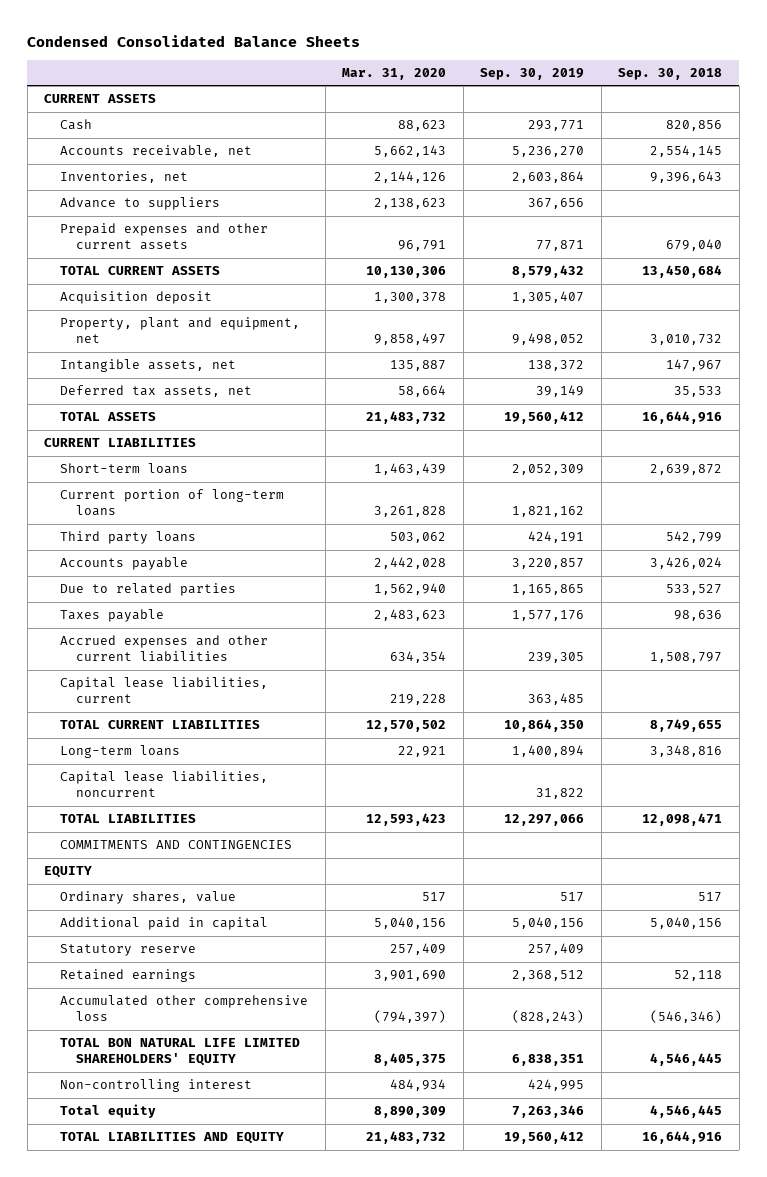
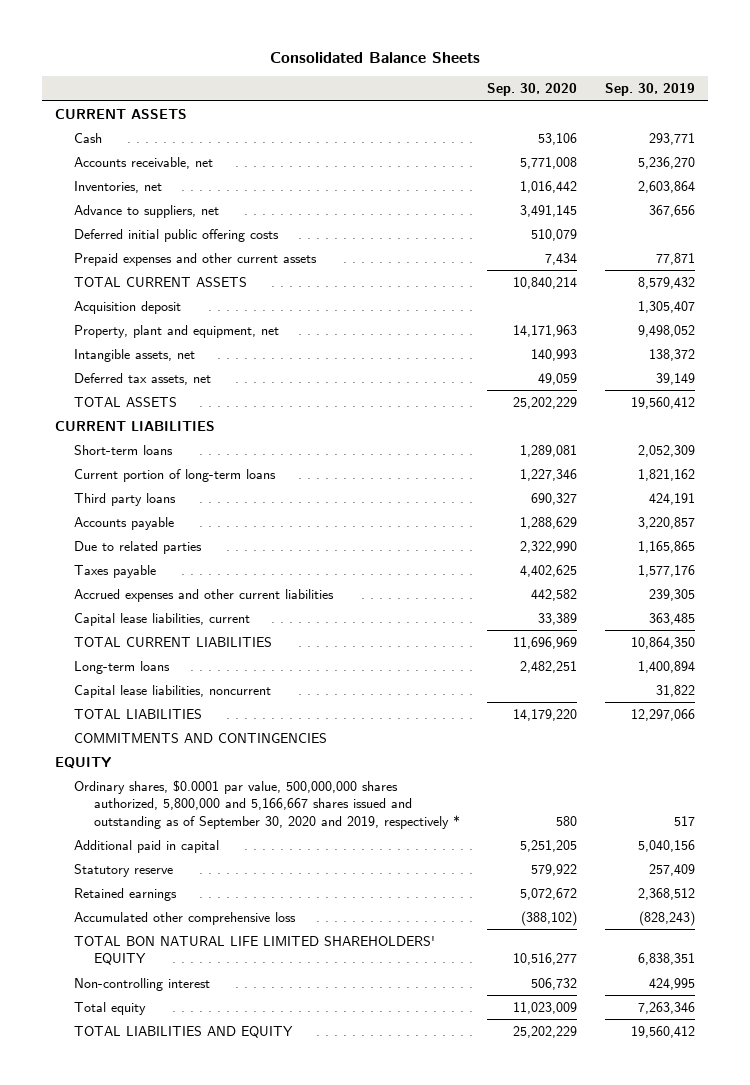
[27,34,361,47] Condensed Consolidated Balance Sheets -> [269,51,480,63] Consolidated Balance Sheets
[342,67,447,80] Mar. 31, 2020 -> none
[618,67,723,80] Sep. 30, 2018 -> none
none -> [487,83,578,97] Sep. 30, 2020
[60,197,221,211] Advance to suppliers -> [74,204,220,218] Advance to suppliers, net
none -> [74,228,280,242] Deferred initial public offering costs
[60,891,237,905] Ordinary shares, value -> [74,779,460,829] Ordinary shares, $0.0001 par value, 500,000,000 shares authorized, 5,800,000 and 5,166,667 shares issued and outstanding as of September 30, 2020 and 2019, respectively *

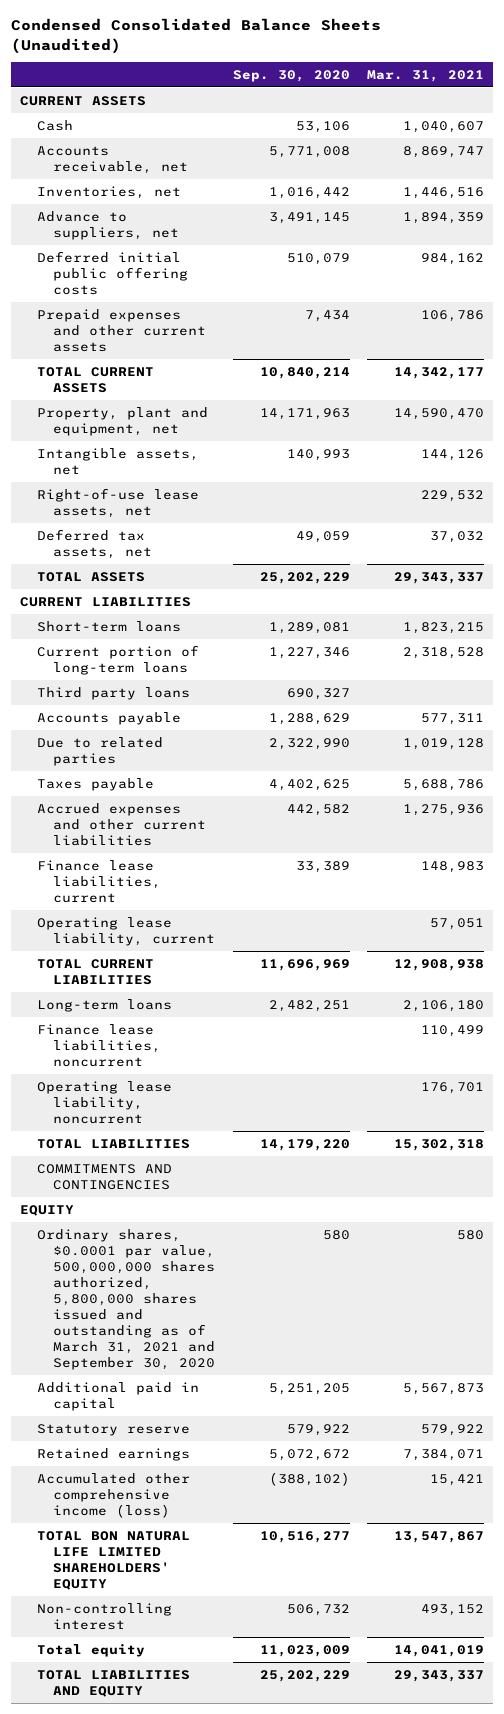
[269,51,480,63] Consolidated Balance Sheets -> [11,18,382,54] Condensed Consolidated Balance Sheets (Unaudited)
[604,83,695,97] Sep. 30, 2019 -> none
none -> [367,69,485,82] Mar. 31, 2021
[74,300,182,314] Acquisition deposit -> none
none -> [36,487,199,518] Right-of-use lease assets, net
[74,612,251,626] Capital lease liabilities, current -> [36,859,162,903] Finance lease liabilities, current
none -> [36,916,216,946] Operating lease liability, current
[74,684,272,698] Capital lease liabilities, noncurrent -> [36,1023,162,1067] Finance lease liabilities, noncurrent
none -> [36,1080,172,1124] Operating lease liability, noncurrent
[74,779,460,829] Ordinary shares, $0.0001 par value, 500,000,000 shares authorized, 5,800,000 and 5,166,667 shares issued and outstanding as of September 30, 2020 and 2019, respectively * -> [36,1228,216,1370] Ordinary shares, $0.0001 par value, 500,000,000 shares authorized, 5,800,000 shares issued and outstanding as of March 31, 2021 and September 30, 2020
[74,911,297,925] Accumulated other comprehensive loss -> [36,1472,190,1518] Accumulated other comprehensive income (loss)

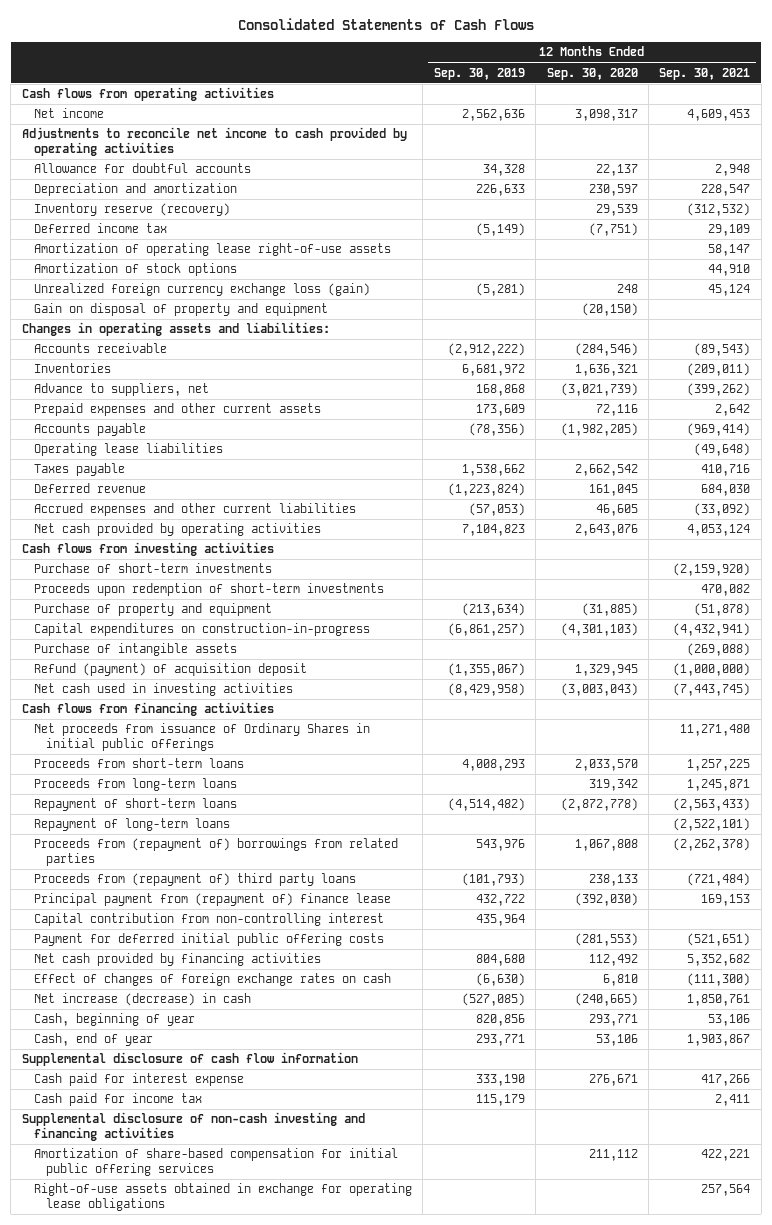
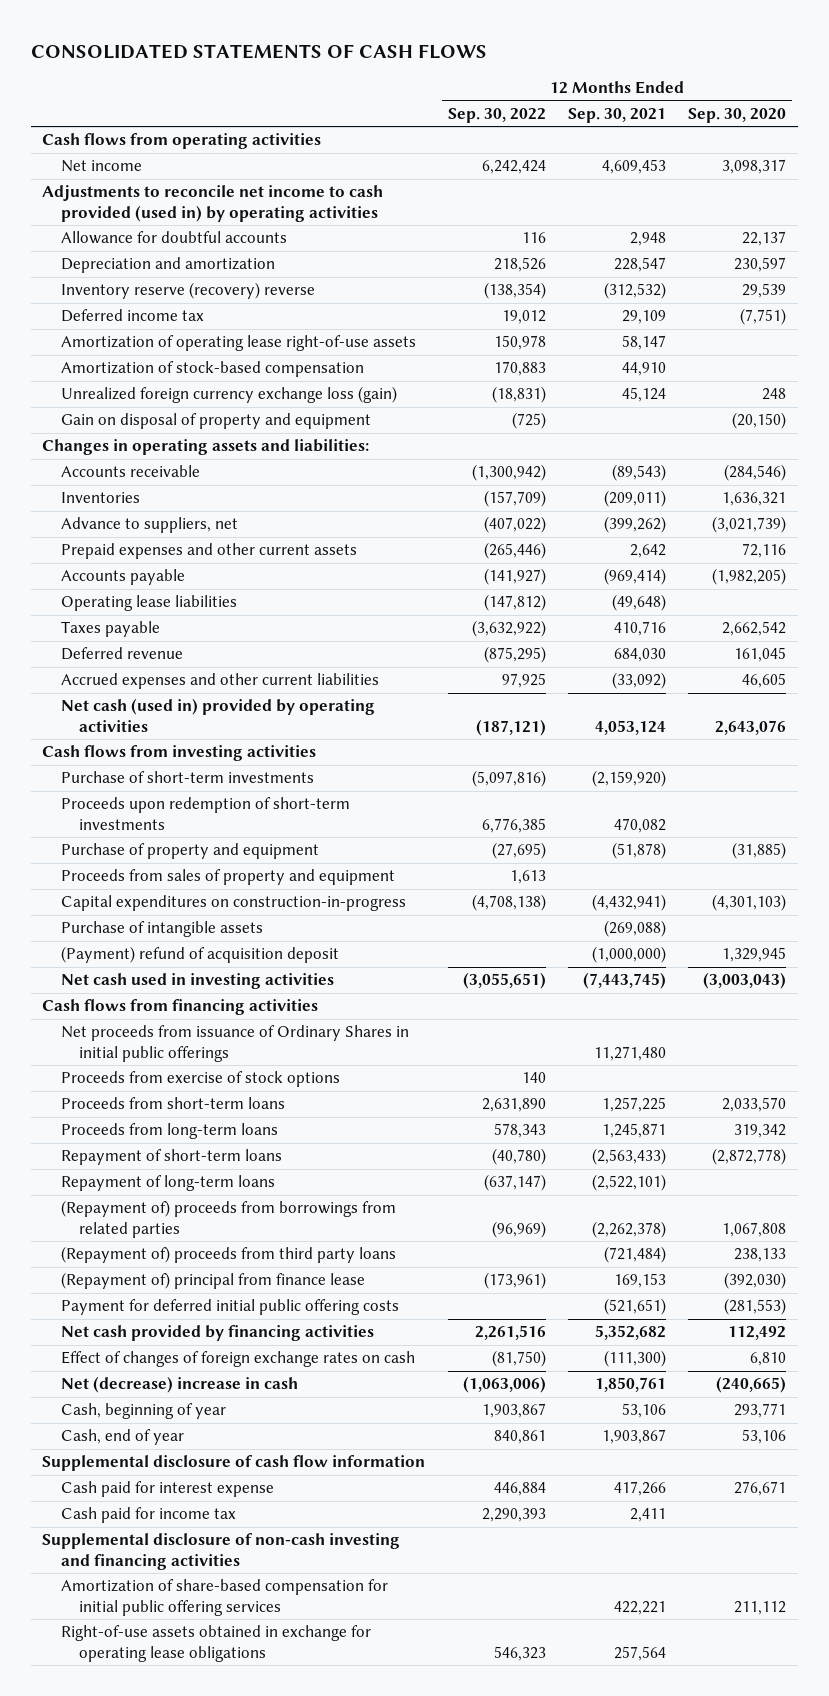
[238,17,535,30] Consolidated Statements of Cash Flows -> [30,43,487,59] CONSOLIDATED STATEMENTS OF CASH FLOWS
[433,67,525,80] Sep. 30, 2019 -> none
none -> [447,107,546,123] Sep. 30, 2022
[21,127,407,157] Adjustments to reconcile net income to cash provided by operating activities -> [42,185,384,223] Adjustments to reconcile net income to cash provided (used in) by operating activities
[33,203,230,217] Inventory reserve (recovery) -> [60,282,315,300] Inventory reserve (recovery) reverse
[33,263,237,277] Amortization of stock options -> [60,361,364,378] Amortization of stock-based compensation
[33,523,321,537] Net cash provided by operating activities -> [60,698,375,733] Net cash (used in) provided by operating activities
none -> [60,869,395,886] Proceeds from sales of property and equipment
[33,663,307,677] Refund (payment) of acquisition deposit -> [60,946,339,964] (Payment) refund of acquisition deposit
none -> [60,1071,340,1088] Proceeds from exercise of stock options
[33,913,384,927] Capital contribution from non-controlling interest -> none
[33,838,398,867] Proceeds from (repayment of) borrowings from related parties -> [60,1200,396,1239] (Repayment of) proceeds from borrowings from related parties
[33,873,356,887] Proceeds from (repayment of) third party loans -> [60,1246,396,1264] (Repayment of) proceeds from third party loans
[33,893,391,907] Principal payment from (repayment of) finance lease -> [60,1272,365,1290] (Repayment of) principal from finance lease
[33,993,251,1007] Net increase (decrease) in cash -> [60,1376,298,1394] Net (decrease) increase in cash

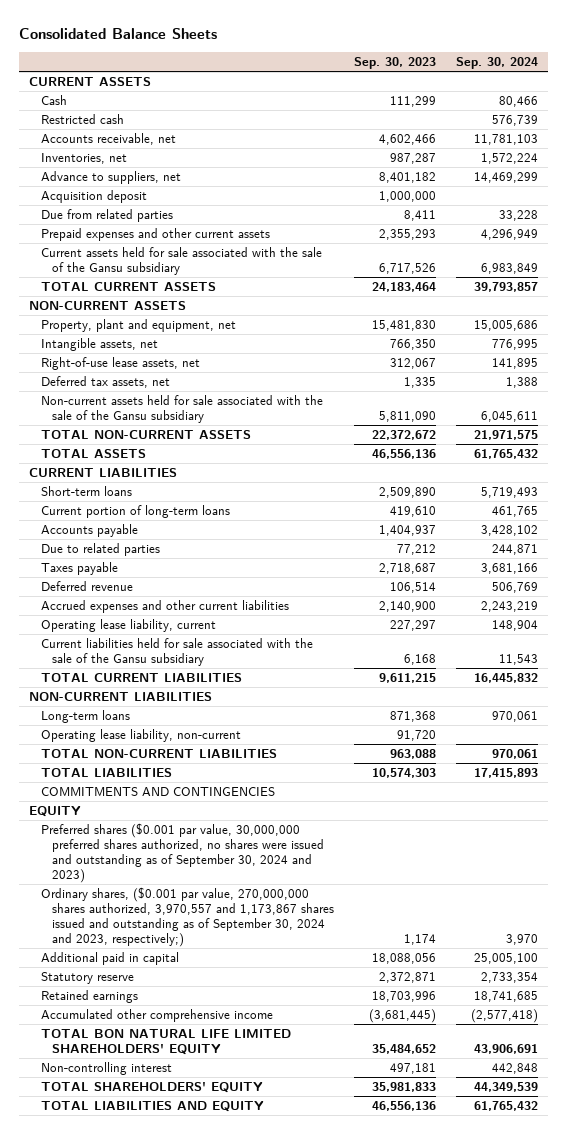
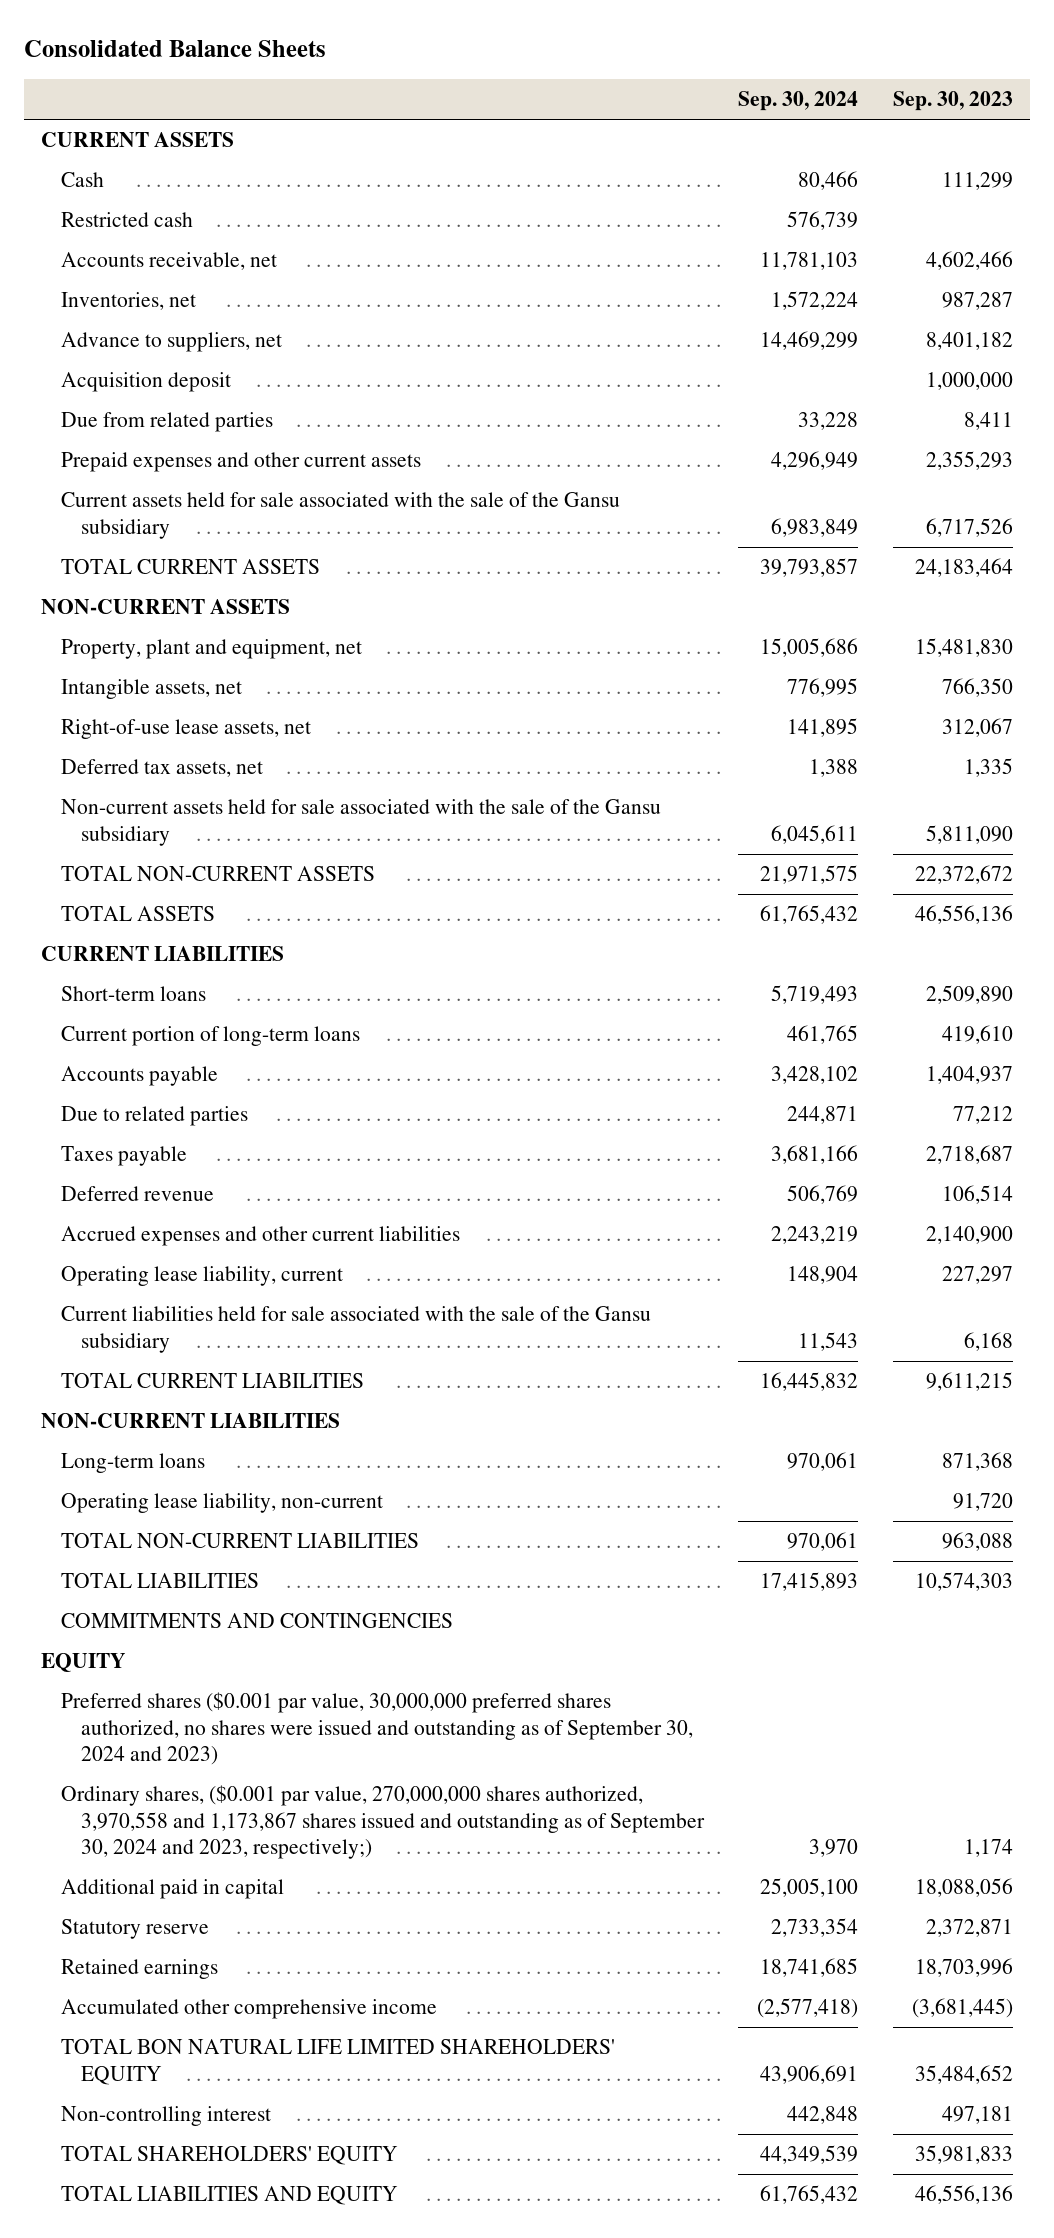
[40,886,335,948] Ordinary shares, ($0.001 par value, 270,000,000 shares authorized, 3,970,557 and 1,173,867 shares issued and outstanding as of September 30, 2024 and 2023, respectively;) -> [60,1785,705,1860] Ordinary shares, ($0.001 par value, 270,000,000 shares authorized, 3,970,558 and 1,173,867 shares issued and outstanding as of September 30, 2024 and 2023, respectively;)

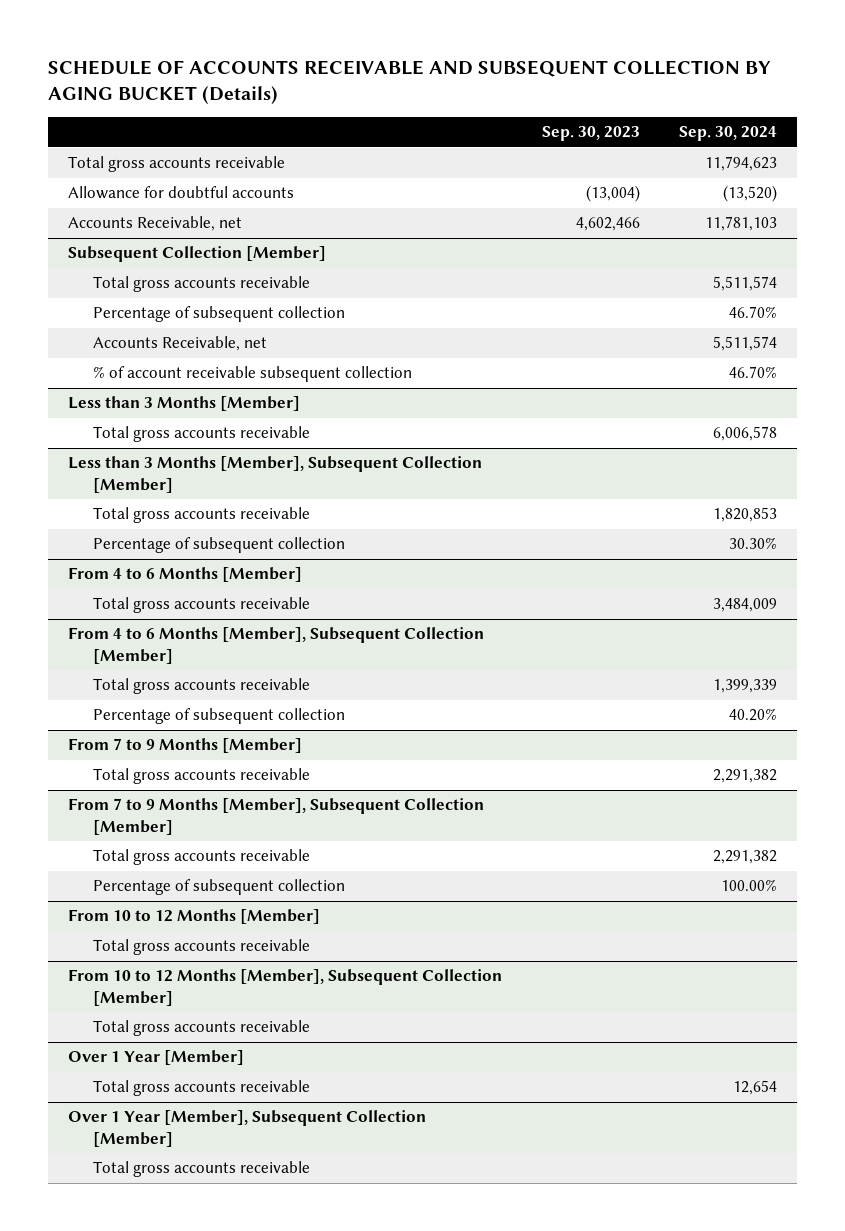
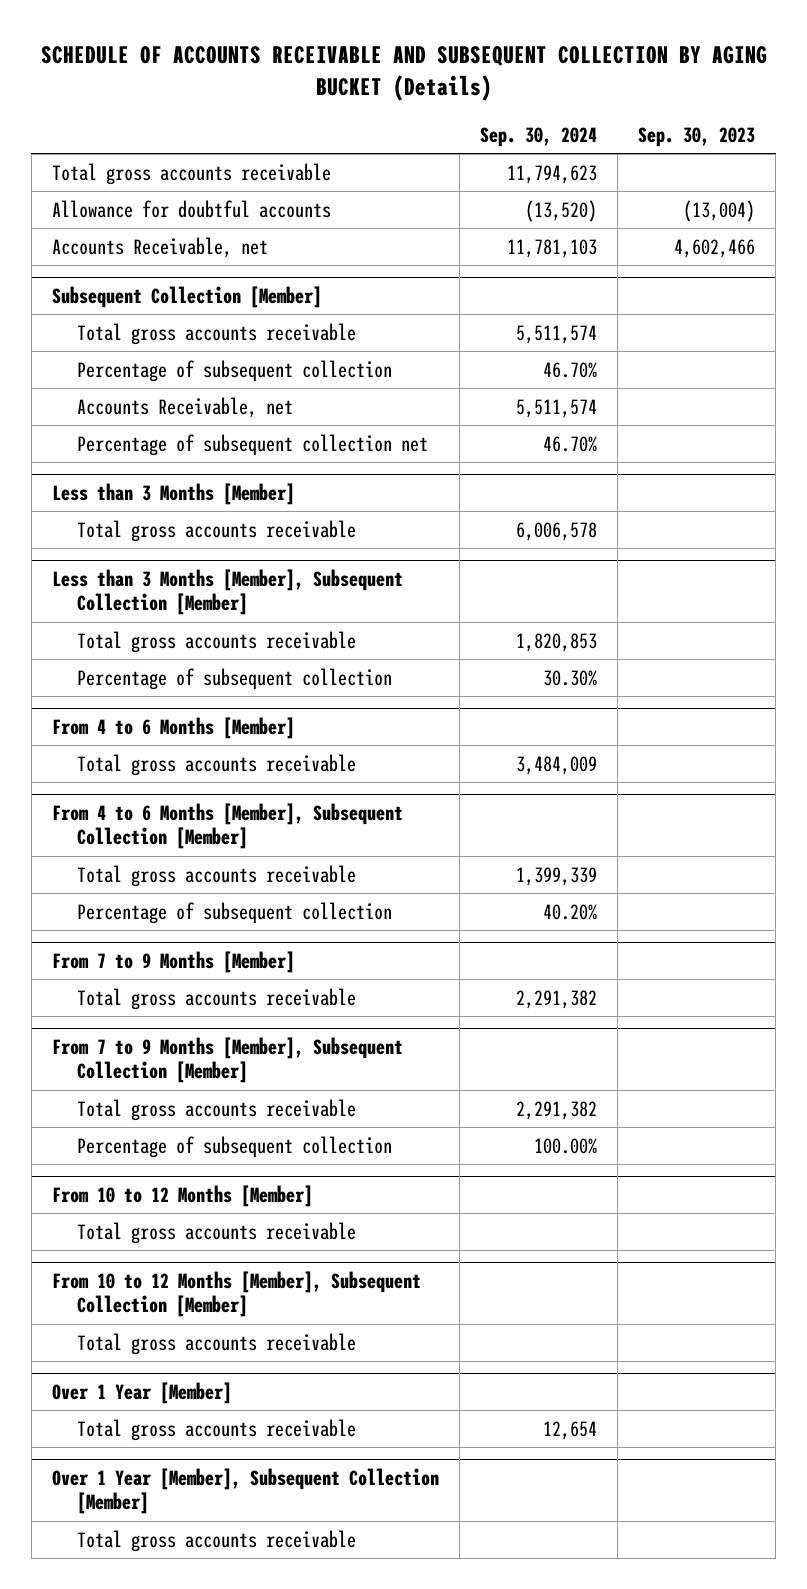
[93,366,413,383] % of account receivable subsequent collection -> [77,433,429,456] Percentage of subsequent collection net

